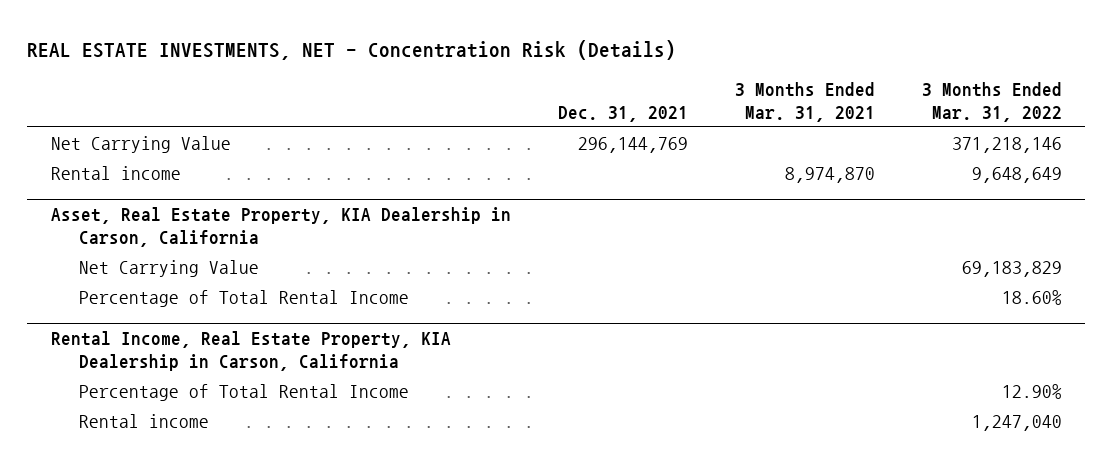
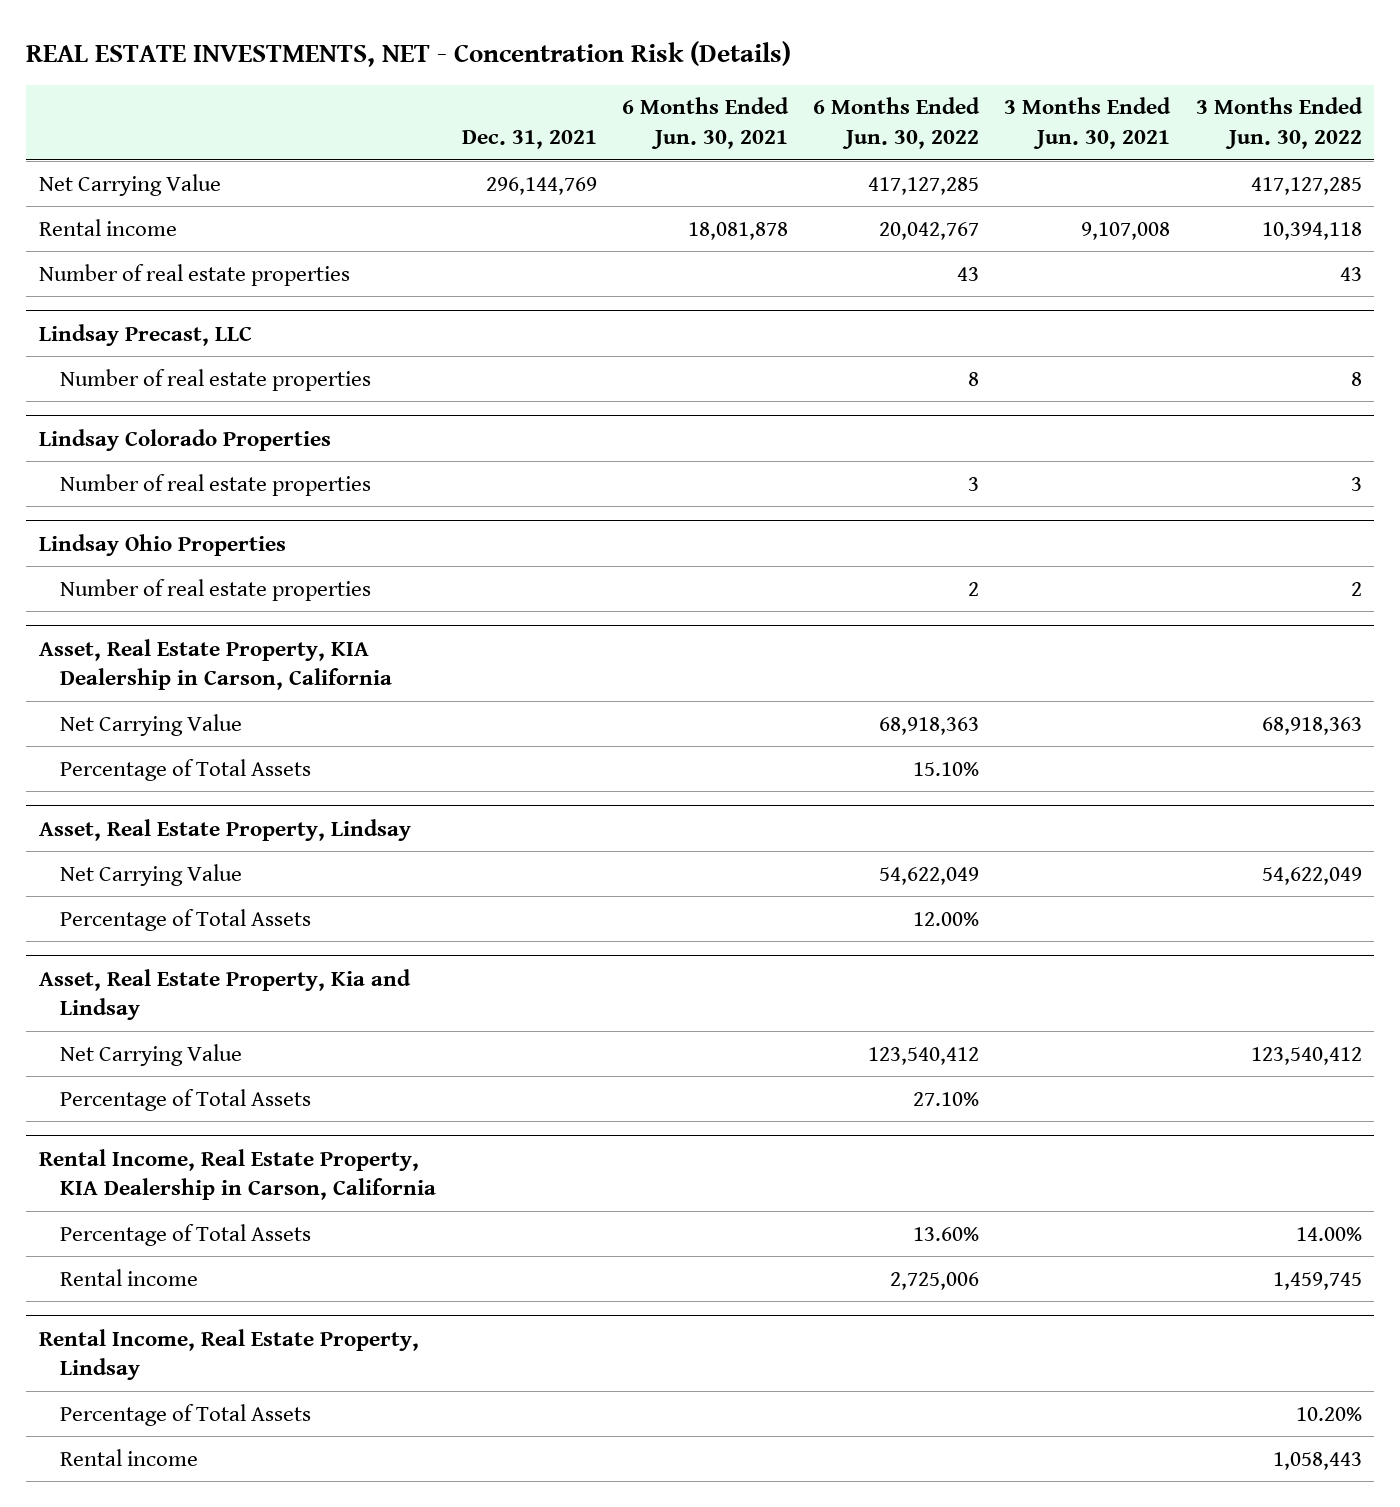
[734,81,875,122] 3 Months Ended Mar. 31, 2021 -> none
[921,81,1062,122] 3 Months Ended Mar. 31, 2022 -> none
none -> [621,97,789,149] 6 Months Ended Jun. 30, 2021
none -> [813,97,981,149] 6 Months Ended Jun. 30, 2022
none -> [1004,97,1172,149] 3 Months Ended Jun. 30, 2021
none -> [1195,97,1363,149] 3 Months Ended Jun. 30, 2022
none -> [38,263,350,286] Number of real estate properties
none -> [38,323,252,346] Lindsay Precast, LLC
none -> [60,368,372,391] Number of real estate properties
none -> [38,428,331,451] Lindsay Colorado Properties
none -> [60,473,372,496] Number of real estate properties
none -> [38,533,286,556] Lindsay Ohio Properties
none -> [60,578,372,601] Number of real estate properties
[79,290,410,308] Percentage of Total Rental Income -> [60,758,312,781] Percentage of Total Assets
none -> [38,818,411,841] Asset, Real Estate Property, Lindsay
none -> [60,863,243,886] Net Carrying Value
none -> [60,908,312,931] Percentage of Total Assets
none -> [38,968,411,1021] Asset, Real Estate Property, Kia and Lindsay
none -> [60,1043,243,1066] Net Carrying Value
none -> [60,1088,312,1111] Percentage of Total Assets
[79,384,410,402] Percentage of Total Rental Income -> [60,1223,312,1246] Percentage of Total Assets
none -> [38,1328,419,1381] Rental Income, Real Estate Property, Lindsay
none -> [60,1403,312,1426] Percentage of Total Assets
none -> [60,1448,199,1466] Rental income

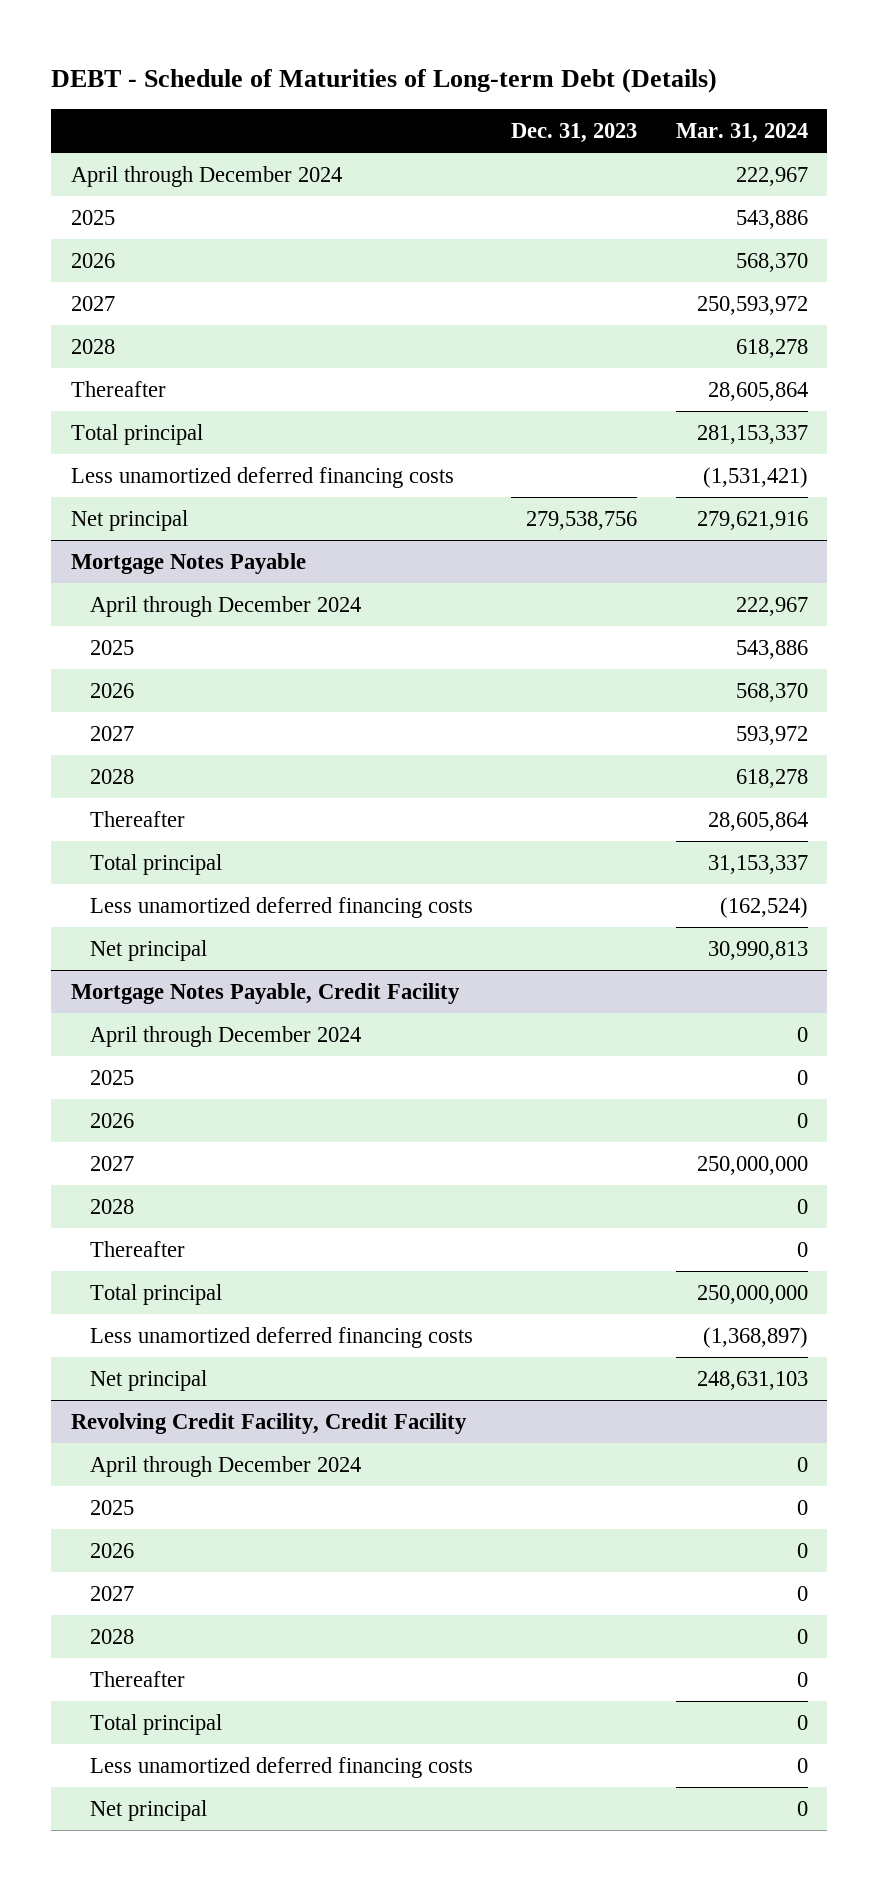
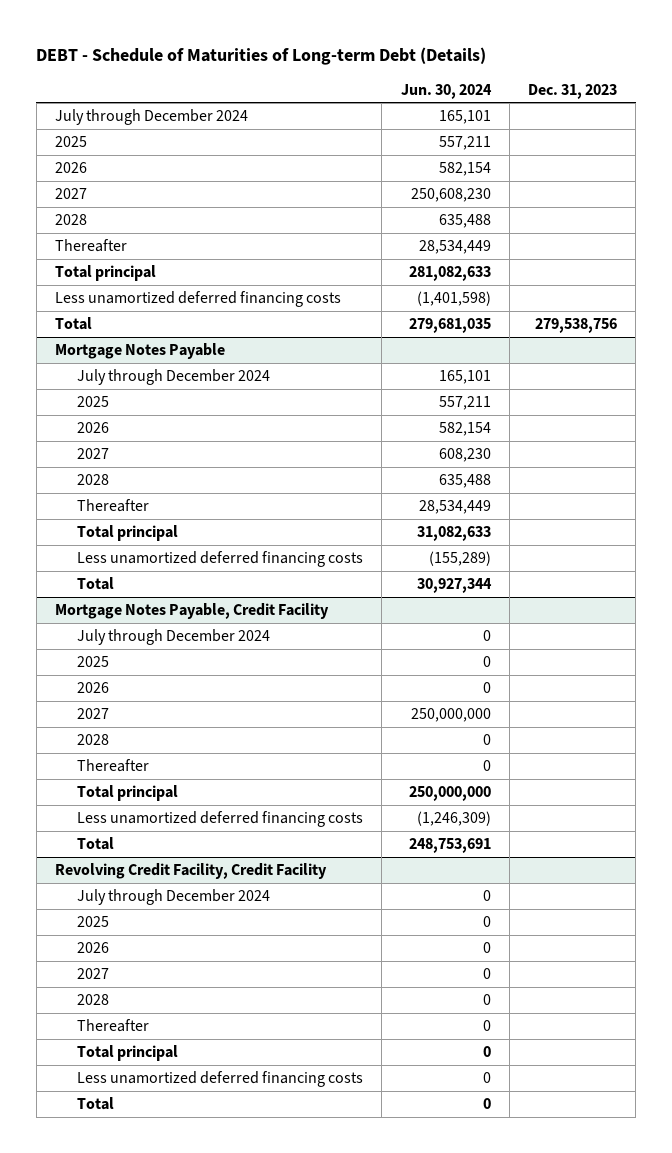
[675,123,808,144] Mar. 31, 2024 -> none
none -> [400,83,492,99] Jun. 30, 2024
[70,166,342,188] April through December 2024 -> [54,109,248,126] July through December 2024
[70,510,188,532] Net principal -> [54,317,92,331] Total
[90,596,362,618] April through December 2024 -> [77,369,271,386] July through December 2024
[90,940,208,962] Net principal -> [77,577,115,591] Total
[90,1026,362,1048] April through December 2024 -> [77,629,271,646] July through December 2024
[90,1370,208,1392] Net principal -> [77,837,115,851] Total
[90,1456,362,1478] April through December 2024 -> [77,889,271,906] July through December 2024
[90,1800,208,1822] Net principal -> [77,1097,115,1111] Total

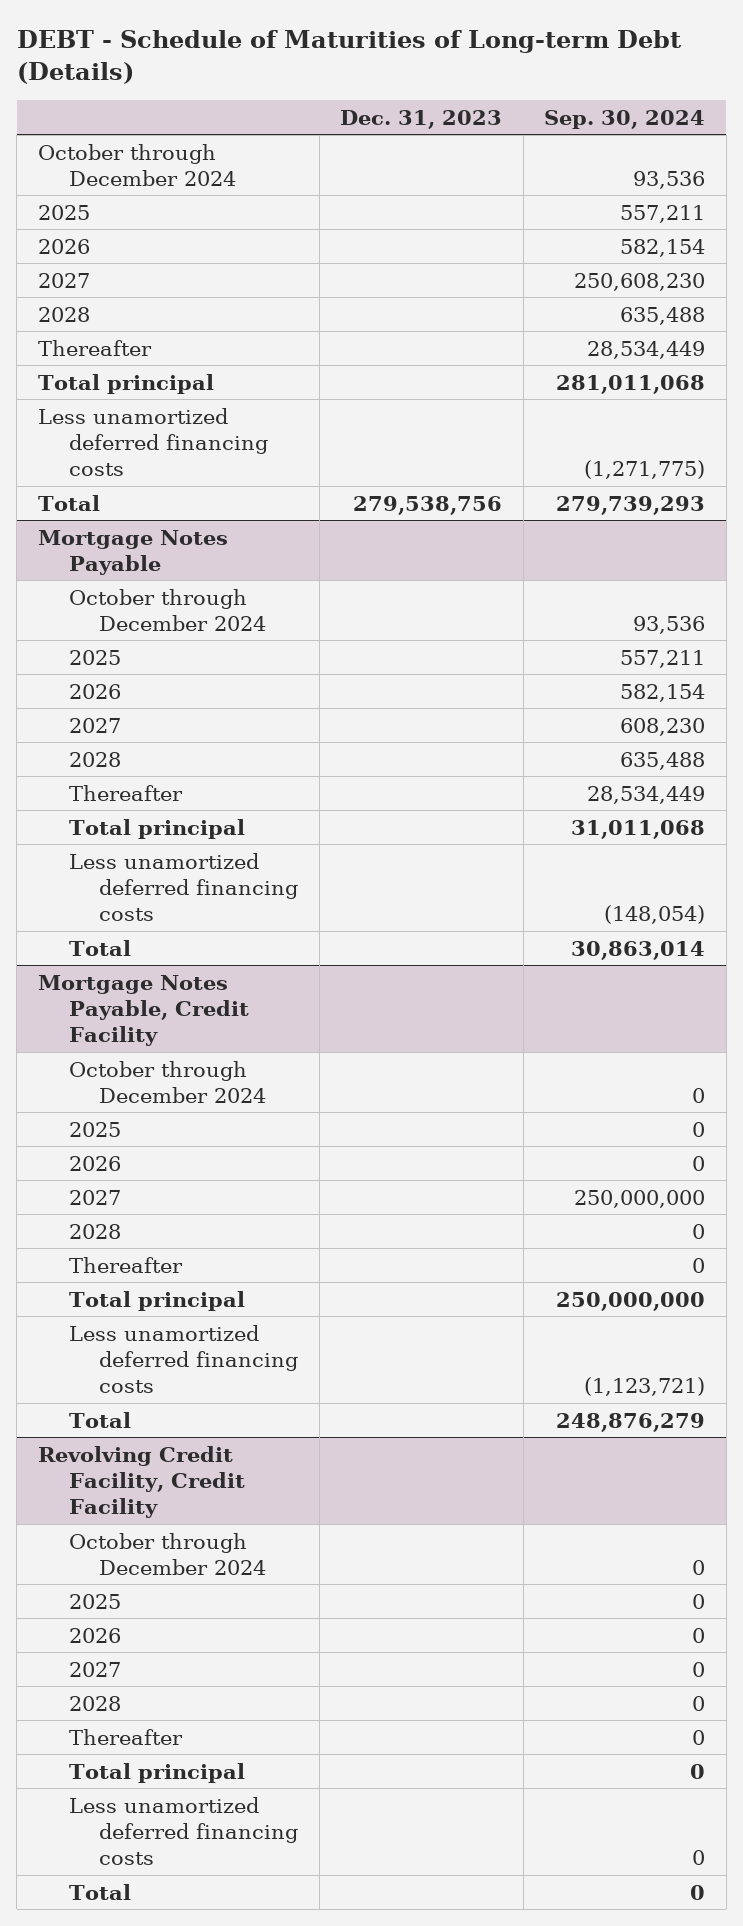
[400,83,492,99] Jun. 30, 2024 -> none
none -> [544,109,706,129] Sep. 30, 2024
[54,109,248,126] July through December 2024 -> [37,143,236,186] October through December 2024
[77,369,271,386] July through December 2024 -> [68,588,267,631] October through December 2024
[77,629,271,646] July through December 2024 -> [68,1060,267,1103] October through December 2024
[77,889,271,906] July through December 2024 -> [68,1532,267,1575] October through December 2024

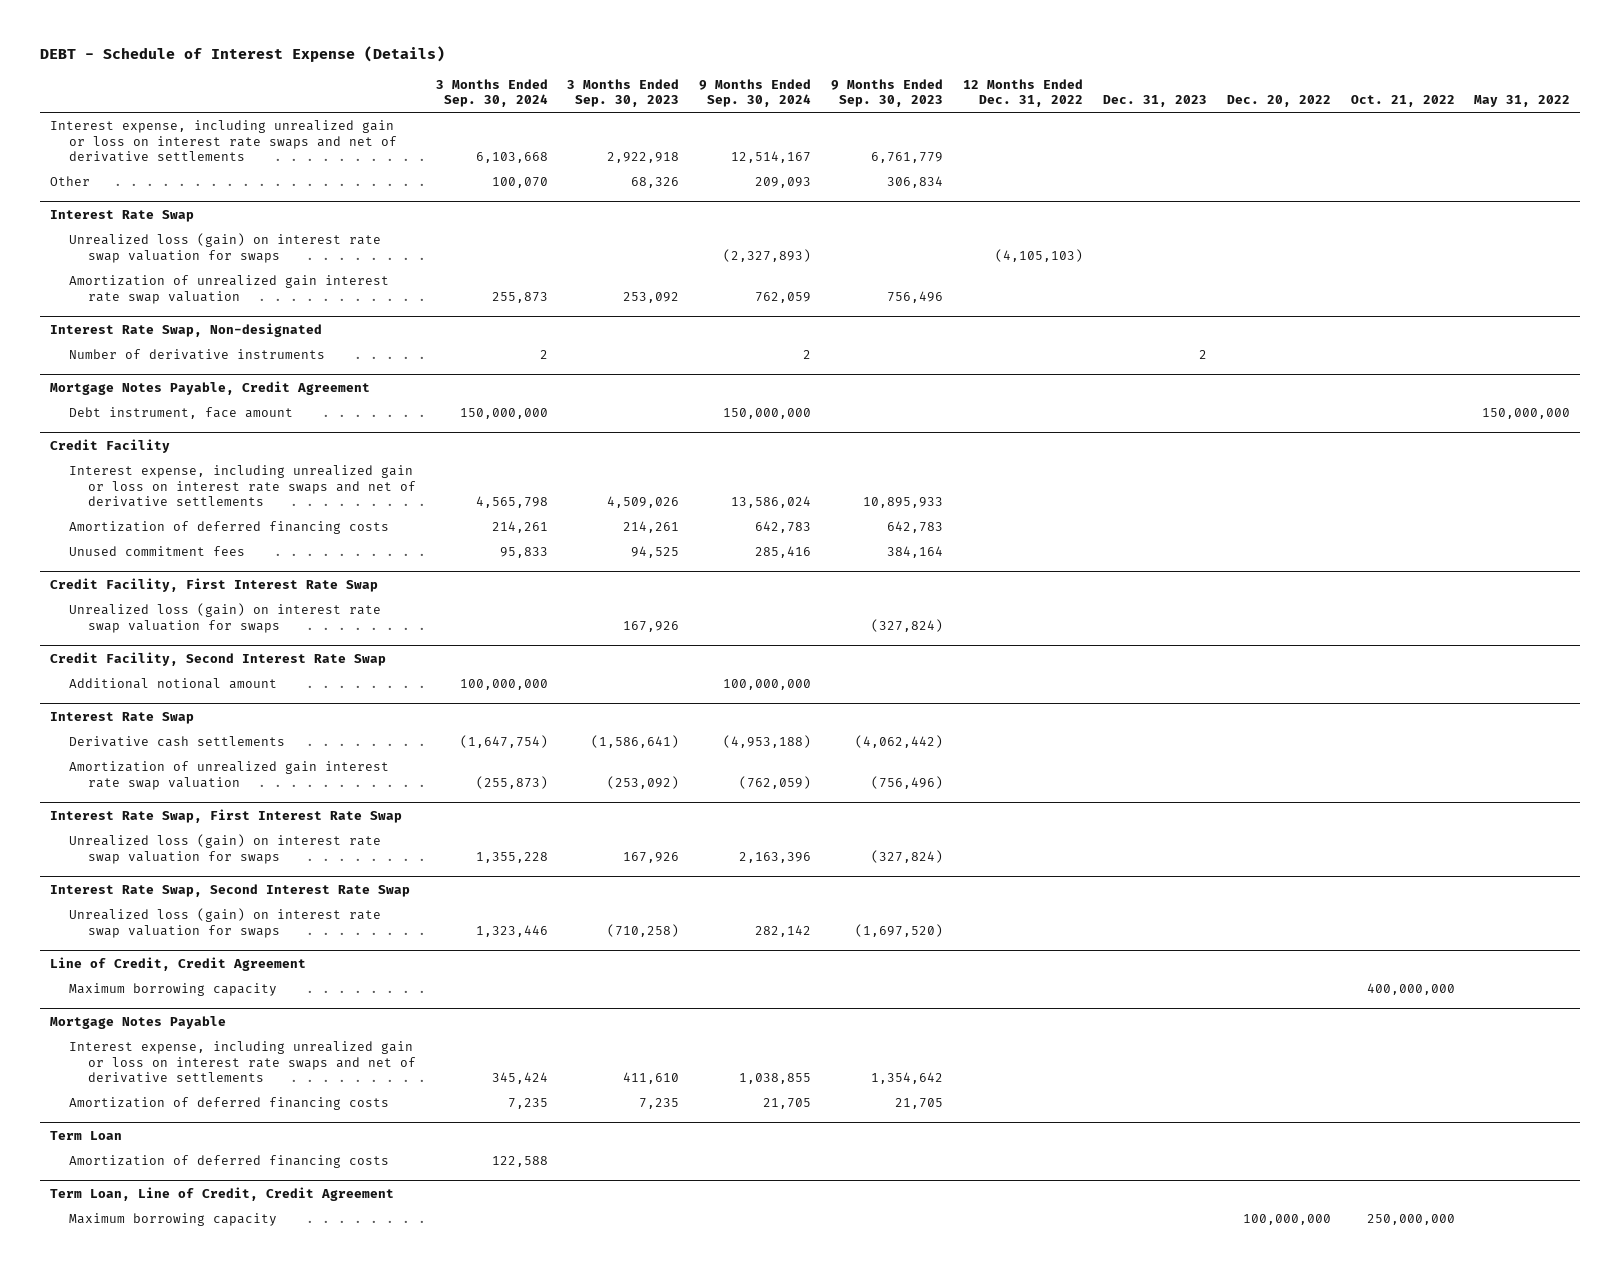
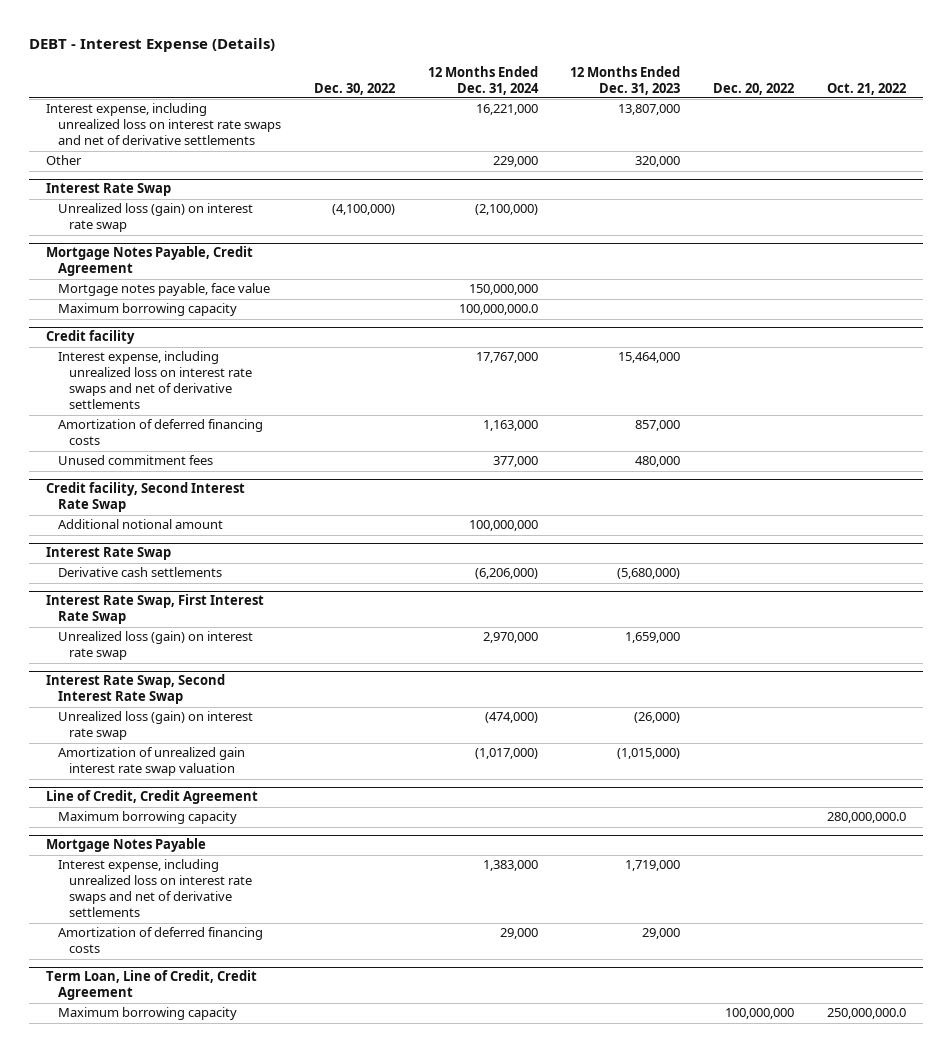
[39,46,445,63] DEBT - Schedule of Interest Expense (Details) -> [29,38,276,53] DEBT - Interest Expense (Details)
[435,78,548,108] 3 Months Ended Sep. 30, 2024 -> none
[567,78,680,108] 3 Months Ended Sep. 30, 2023 -> none
[699,78,812,108] 9 Months Ended Sep. 30, 2024 -> none
[831,78,944,108] 9 Months Ended Sep. 30, 2023 -> none
[962,78,1083,108] 12 Months Ended Dec. 31, 2022 -> none
[1102,95,1207,108] Dec. 31, 2023 -> none
[1474,95,1571,108] May 31, 2022 -> none
none -> [313,82,395,95] Dec. 30, 2022
none -> [427,65,539,95] 12 Months Ended Dec. 31, 2024
none -> [570,65,681,95] 12 Months Ended Dec. 31, 2023
[49,119,397,163] Interest expense, including unrealized gain or loss on interest rate swaps and net of derivative settlements -> [45,103,281,146] Interest expense, including unrealized loss on interest rate swaps and net of derivative settlements
[68,274,389,304] Amortization of unrealized gain interest rate swap valuation -> none
[49,322,322,337] Interest Rate Swap, Non-designated -> none
[68,348,325,360] Number of derivative instruments -> none
[68,232,381,263] Unrealized loss (gain) on interest rate swap valuation for swaps -> [57,203,253,233] Unrealized loss (gain) on interest rate swap
[68,406,293,419] Debt instrument, face amount -> [57,283,270,297] Mortgage notes payable, face value
none -> [57,303,237,317] Maximum borrowing capacity
[49,438,170,453] Credit Facility -> [45,330,135,345] Credit facility
[68,464,416,508] Interest expense, including unrealized gain or loss on interest rate swaps and net of derivative settlements -> [57,351,253,410] Interest expense, including unrealized loss on interest rate swaps and net of derivative settlements
[49,577,378,592] Credit Facility, First Interest Rate Swap -> none
[68,602,381,633] Unrealized loss (gain) on interest rate swap valuation for swaps -> none
[49,651,386,666] Credit Facility, Second Interest Rate Swap -> [45,482,245,513] Credit facility, Second Interest Rate Swap
[68,760,389,790] Amortization of unrealized gain interest rate swap valuation -> none
[68,833,381,864] Unrealized loss (gain) on interest rate swap valuation for swaps -> [57,631,253,661] Unrealized loss (gain) on interest rate swap
[68,907,381,938] Unrealized loss (gain) on interest rate swap valuation for swaps -> [57,711,253,741] Unrealized loss (gain) on interest rate swap
none -> [57,747,245,777] Amortization of unrealized gain interest rate swap valuation
[1366,982,1455,995] 400,000,000 -> [827,812,907,824] 280,000,000.0
[68,1040,416,1084] Interest expense, including unrealized gain or loss on interest rate swaps and net of derivative settlements -> [57,859,253,918] Interest expense, including unrealized loss on interest rate swaps and net of derivative settlements
[49,1130,122,1140] Term Loan -> none
[68,1154,389,1168] Amortization of deferred financing costs -> none
[1366,1213,1455,1225] 250,000,000 -> [827,1008,907,1020] 250,000,000.0

